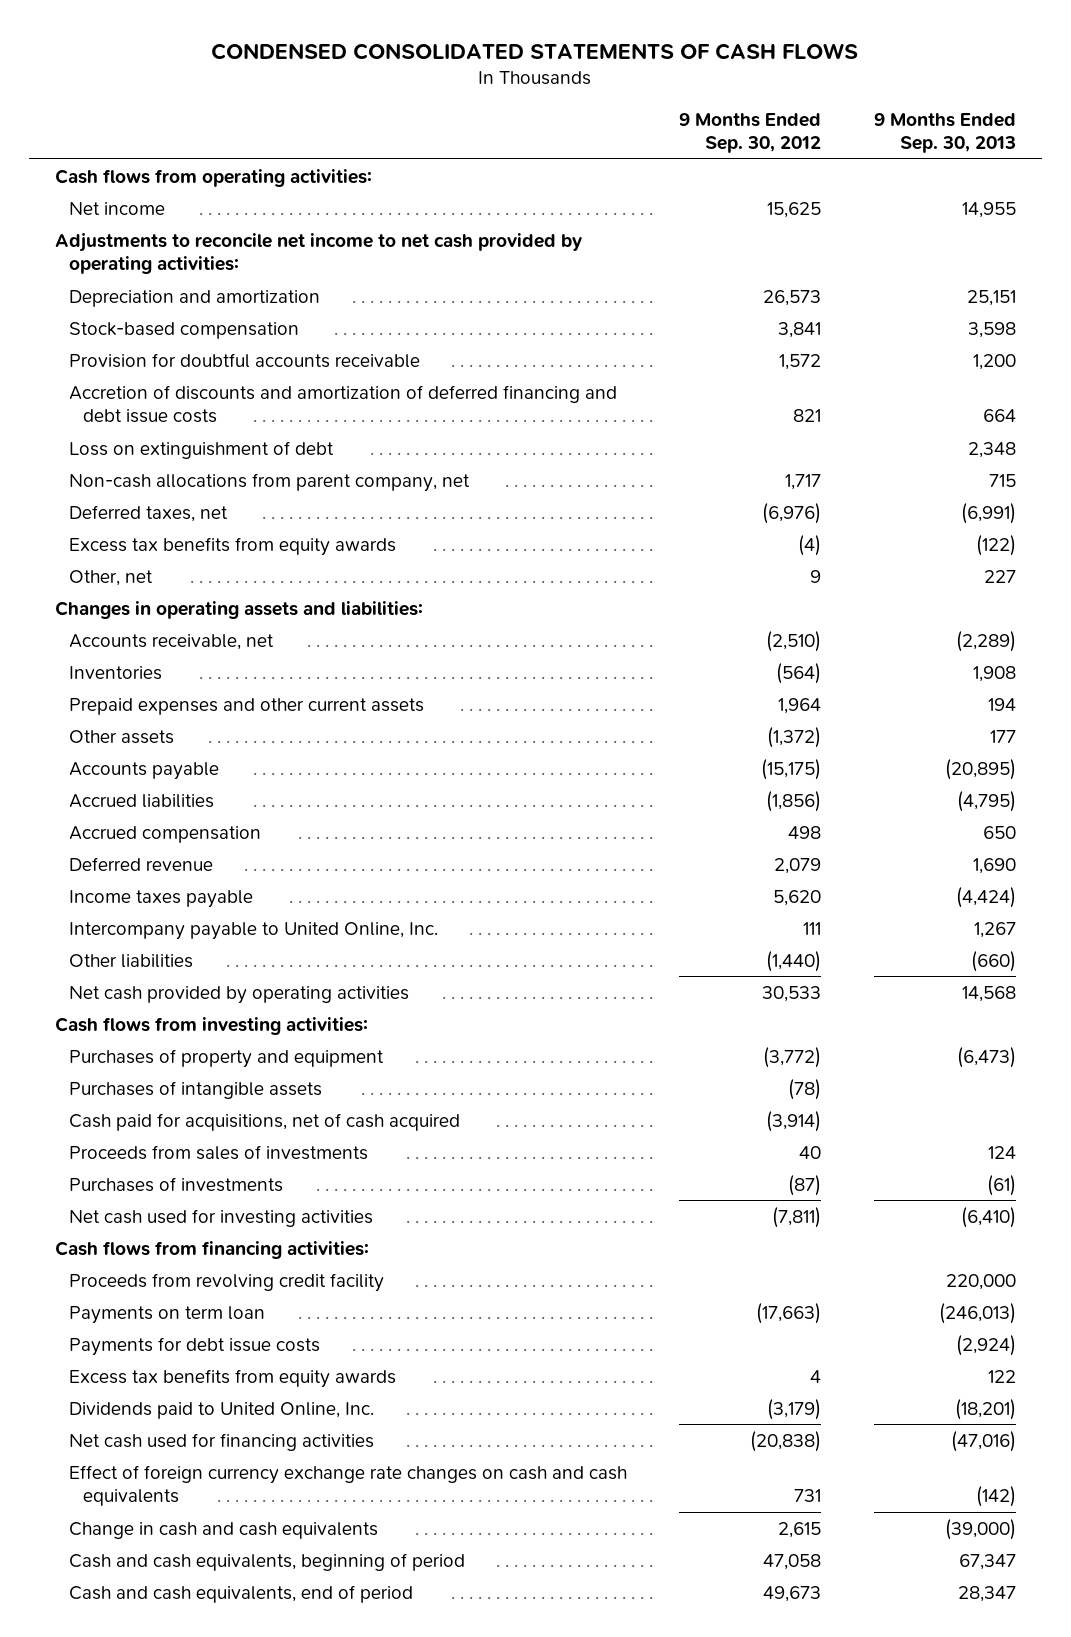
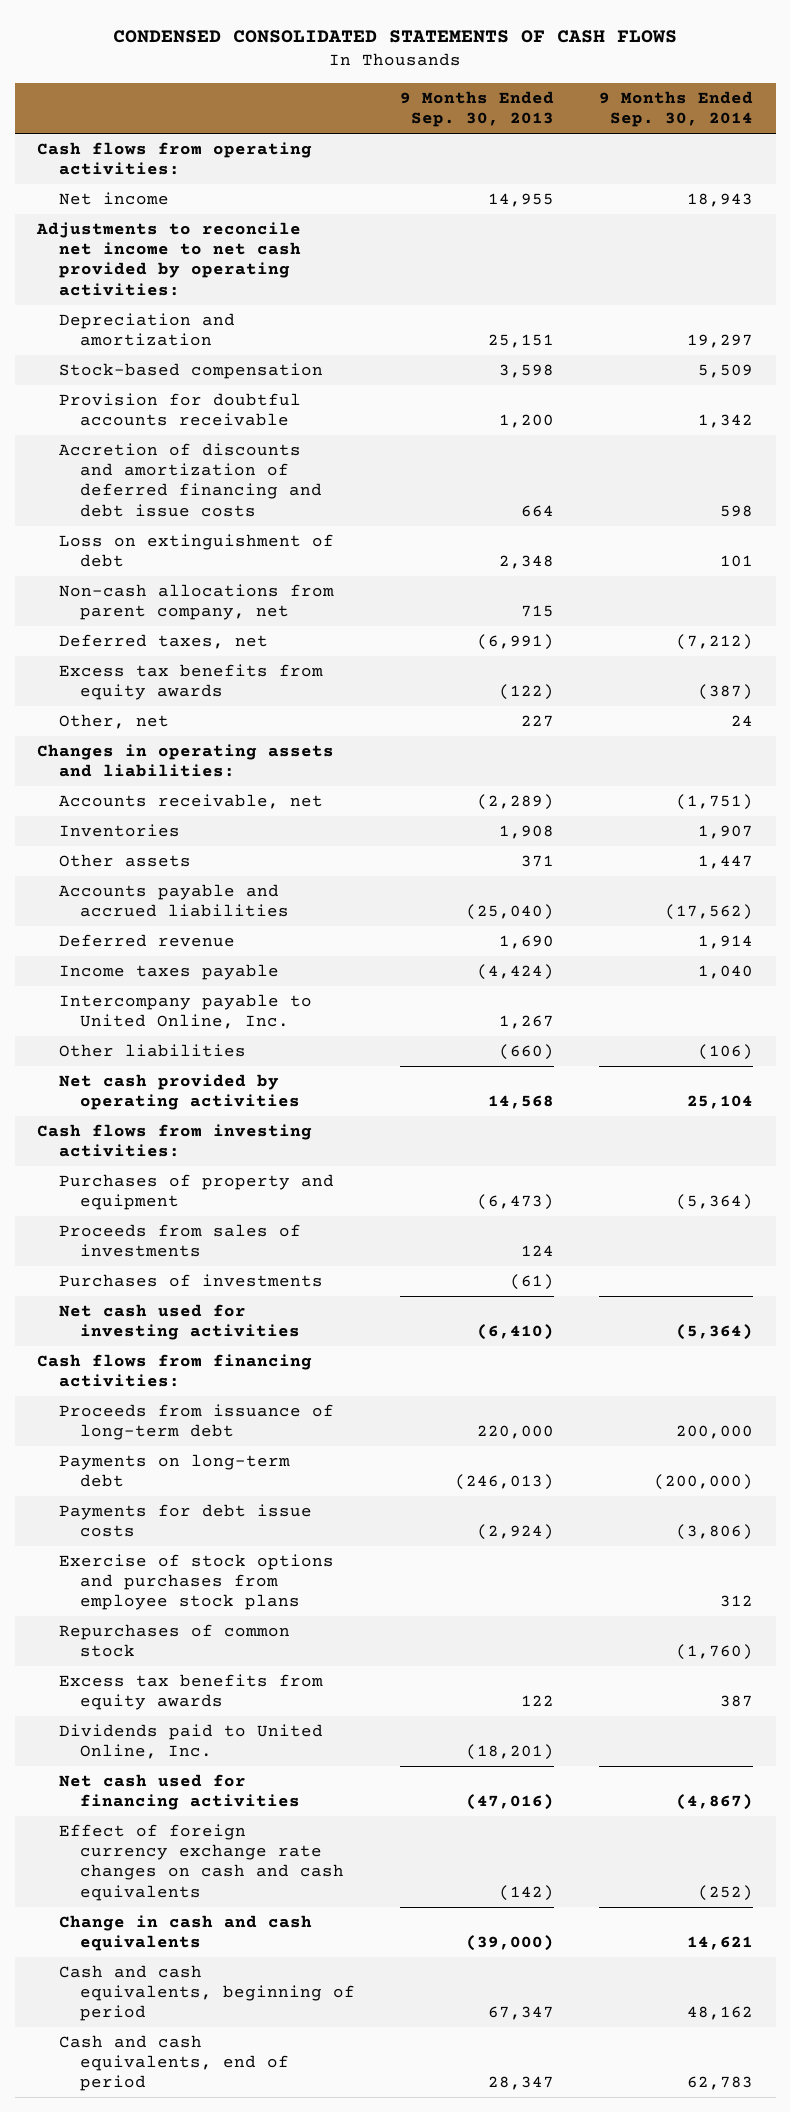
[679,113,822,154] 9 Months Ended Sep. 30, 2012 -> none
none -> [599,91,754,128] 9 Months Ended Sep. 30, 2014
[69,697,425,715] Prepaid expenses and other current assets -> none
[69,761,220,780] Accounts payable -> none
[69,793,215,808] Accrued liabilities -> none
[69,825,262,843] Accrued compensation -> none
[989,729,1016,743] 177 -> [521,855,555,868] 371
none -> [58,884,289,918] Accounts payable and accrued liabilities
[69,1080,323,1099] Purchases of intangible assets -> none
[69,1112,461,1131] Cash paid for acquisitions, net of cash acquired -> none
[69,1272,385,1292] Proceeds from revolving credit facility -> none
none -> [58,1404,334,1441] Proceeds from issuance of long-term debt
[69,1305,266,1324] Payments on term loan -> [58,1454,290,1488] Payments on long-term debt
none -> [58,1554,334,1611] Exercise of stock options and purchases from employee stock plans
none -> [58,1624,290,1658] Repurchases of common stock

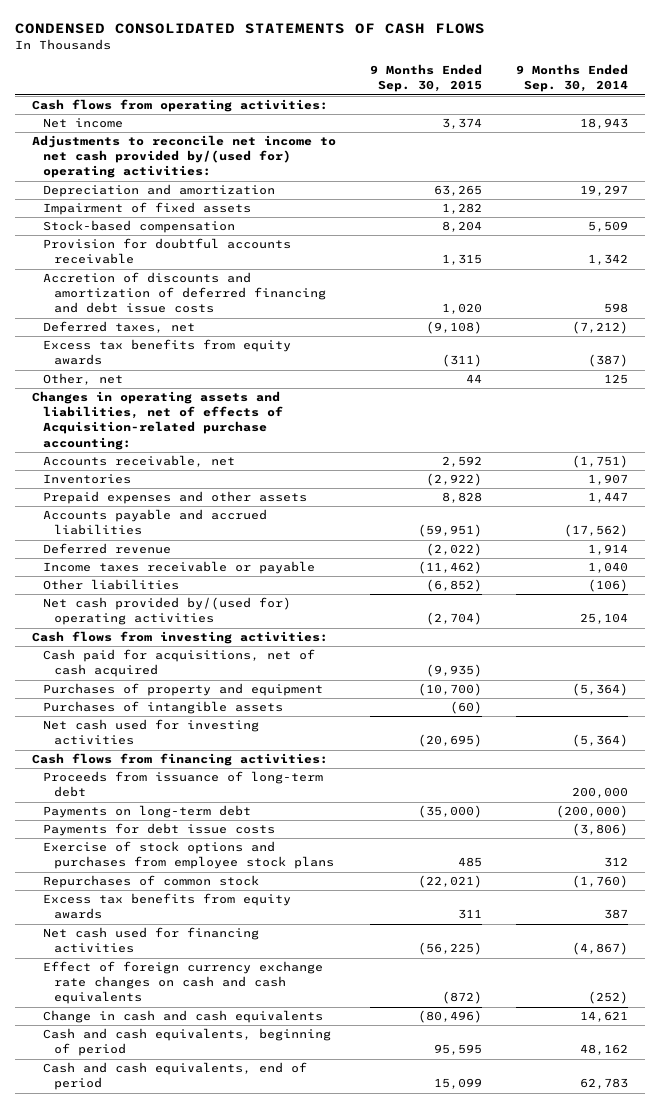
[400,91,555,128] 9 Months Ended Sep. 30, 2013 -> none
none -> [369,64,482,93] 9 Months Ended Sep. 30, 2015
[36,222,302,296] Adjustments to reconcile net income to net cash provided by operating activities: -> [32,135,337,179] Adjustments to reconcile net income to net cash provided by/(used for) operating activities:
none -> [43,202,252,216] Impairment of fixed assets
[58,534,334,568] Loss on extinguishment of debt -> none
[58,584,334,621] Non-cash allocations from parent company, net -> none
[731,715,754,727] 24 -> [603,374,628,385] 125
[37,744,335,778] Changes in operating assets and liabilities: -> [32,391,284,450] Changes in operating assets and liabilities, net of effects of Acquisition-related purchase accounting:
[58,854,191,868] Other assets -> [43,491,308,505] Prepaid expenses and other assets
[58,994,312,1030] Intercompany payable to United Online, Inc. -> none
[58,964,279,981] Income taxes payable -> [43,561,316,575] Income taxes receivable or payable
[58,1074,300,1111] Net cash provided by operating activities -> [43,597,292,626] Net cash provided by/(used for) operating activities
none -> [43,649,316,678] Cash paid for acquisitions, net of cash acquired
[58,1224,301,1258] Proceeds from sales of investments -> none
[58,1274,323,1288] Purchases of investments -> none
none -> [43,701,284,715] Purchases of intangible assets
[58,1724,323,1760] Dividends paid to United Online, Inc. -> none

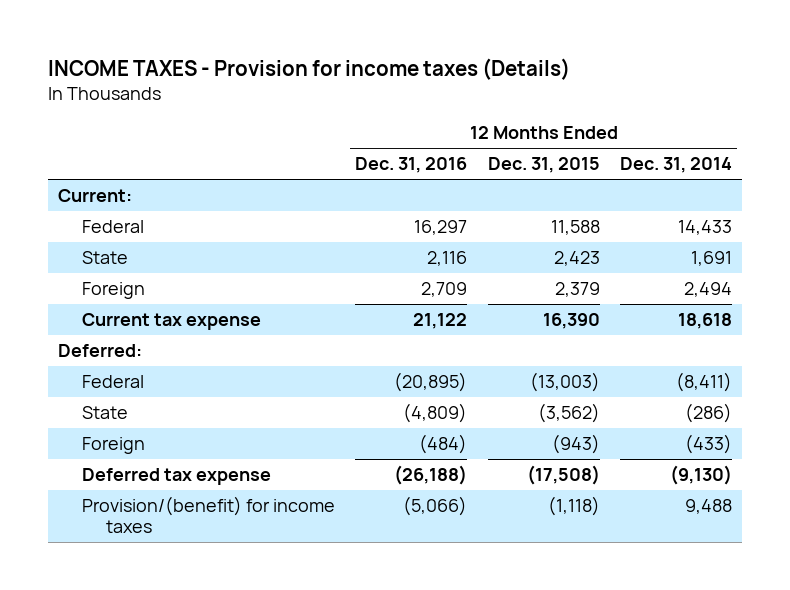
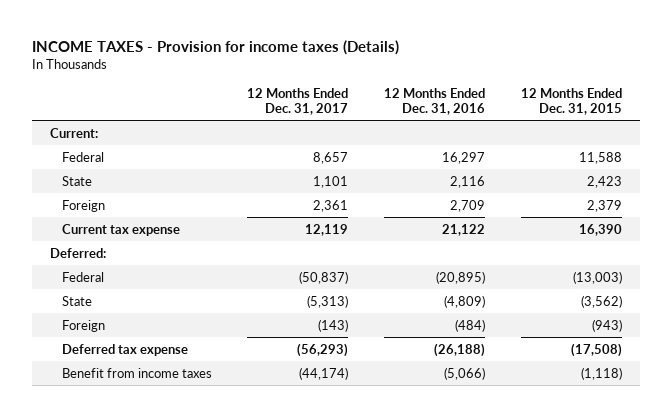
[620,157,733,174] Dec. 31, 2014 -> none
none -> [247,88,349,115] 12 Months Ended Dec. 31, 2017
[81,495,335,533] Provision/(benefit) for income taxes -> [61,367,212,378] Benefit from income taxes

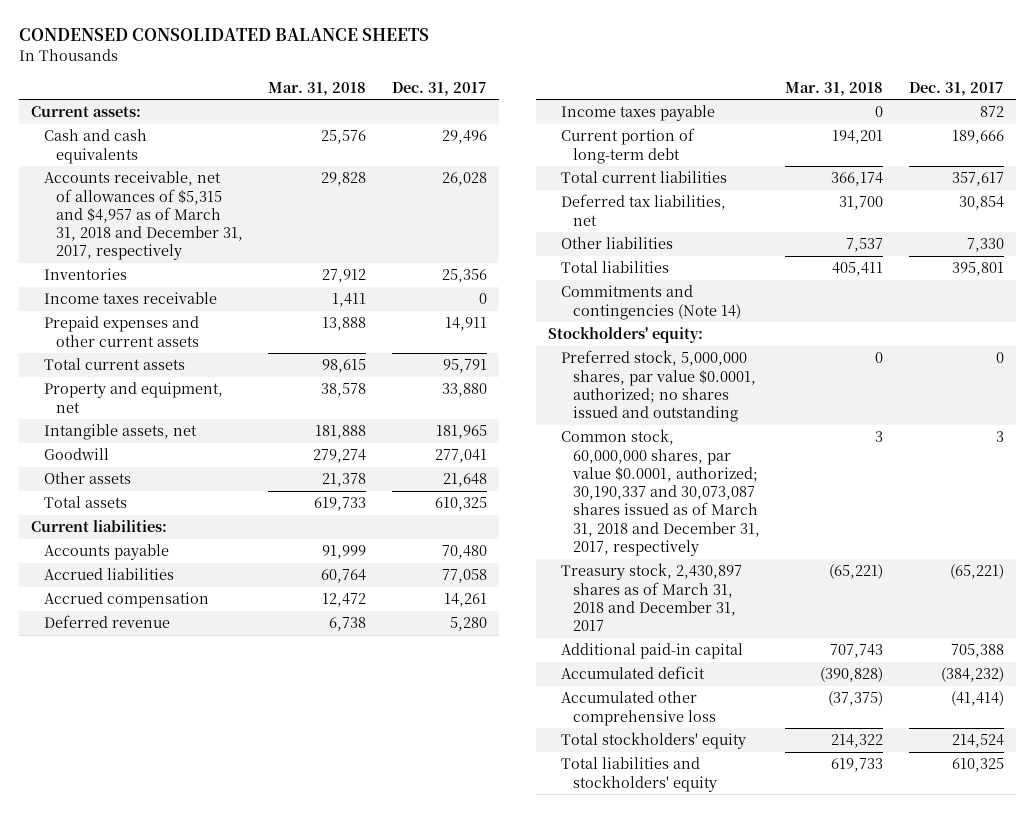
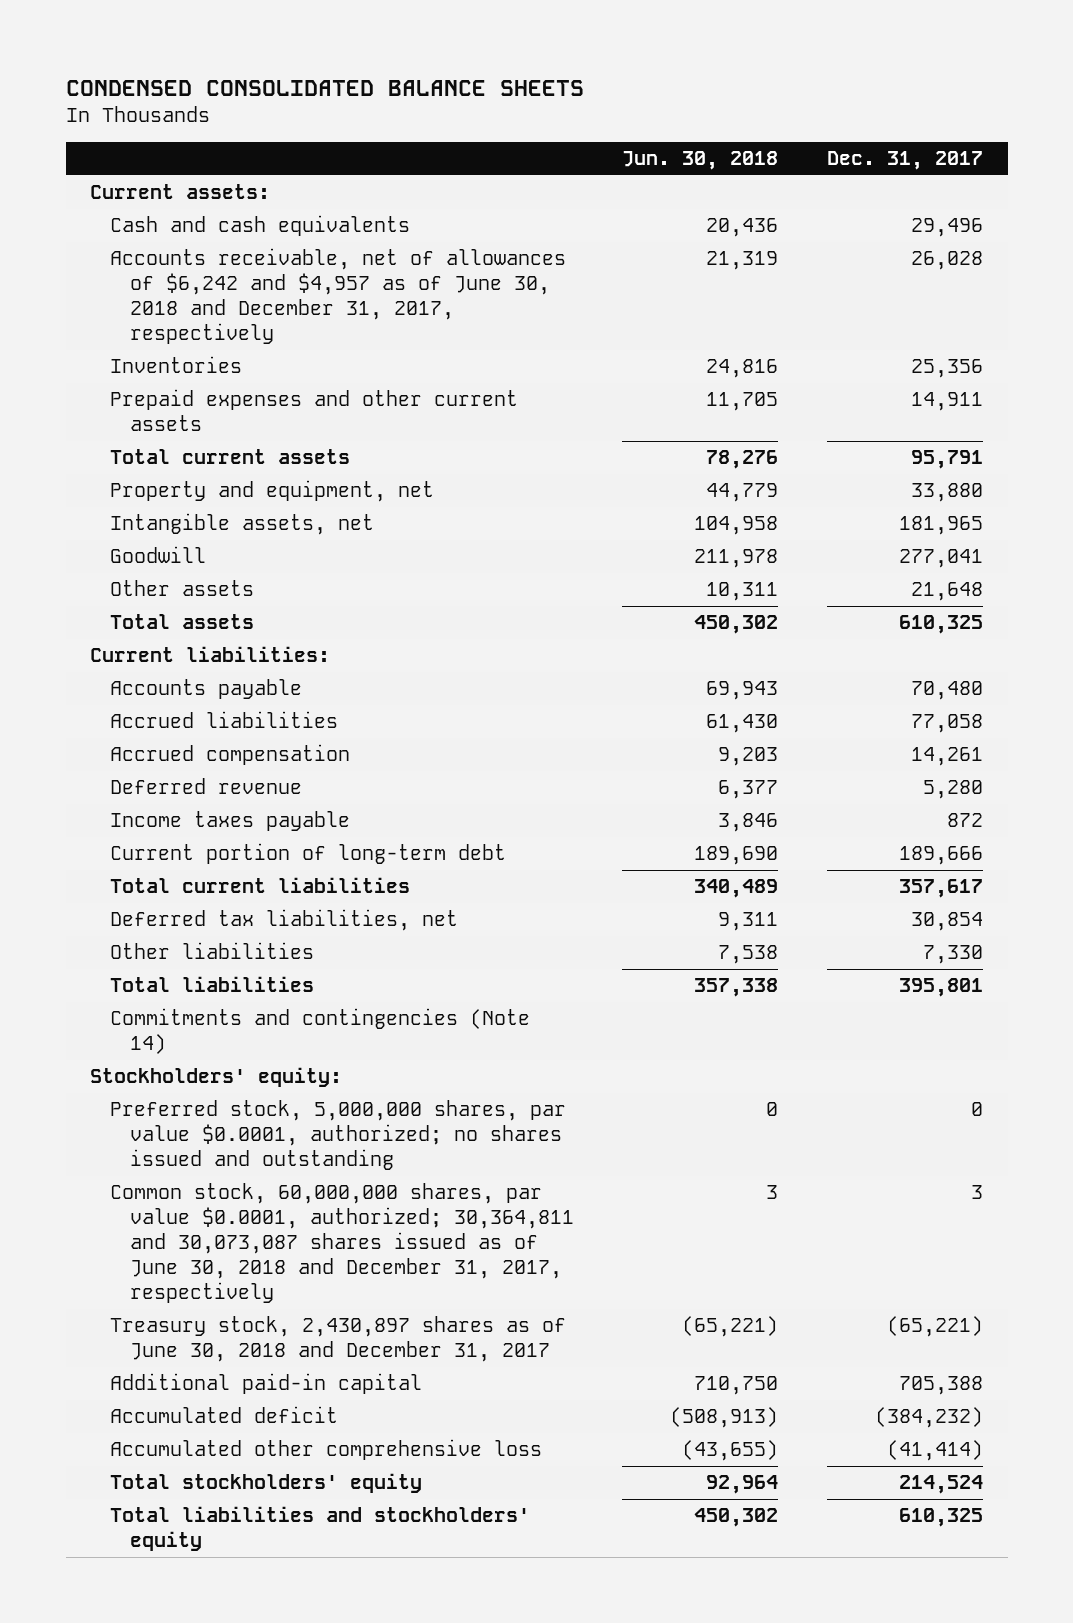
[268,81,367,96] Mar. 31, 2018 -> none
none -> [622,151,779,171] Jun. 30, 2018
[43,171,244,261] Accounts receivable, net of allowances of $5,315 and $4,957 as of March 31, 2018 and December 31, 2017, respectively -> [109,248,566,344] Accounts receivable, net of allowances of $6,242 and $4,957 as of June 30, 2018 and December 31, 2017, respectively
[43,292,217,305] Income taxes receivable -> none
[560,429,761,556] Common stock, 60,000,000 shares, par value $0.0001, authorized; 30,190,337 and 30,073,087 shares issued as of March 31, 2018 and December 31, 2017, respectively -> [109,1183,574,1303] Common stock, 60,000,000 shares, par value $0.0001, authorized; 30,364,811 and 30,073,087 shares issued as of June 30, 2018 and December 31, 2017, respectively
[560,563,742,632] Treasury stock, 2,430,897 shares as of March 31, 2018 and December 31, 2017 -> [109,1316,566,1363] Treasury stock, 2,430,897 shares as of June 30, 2018 and December 31, 2017

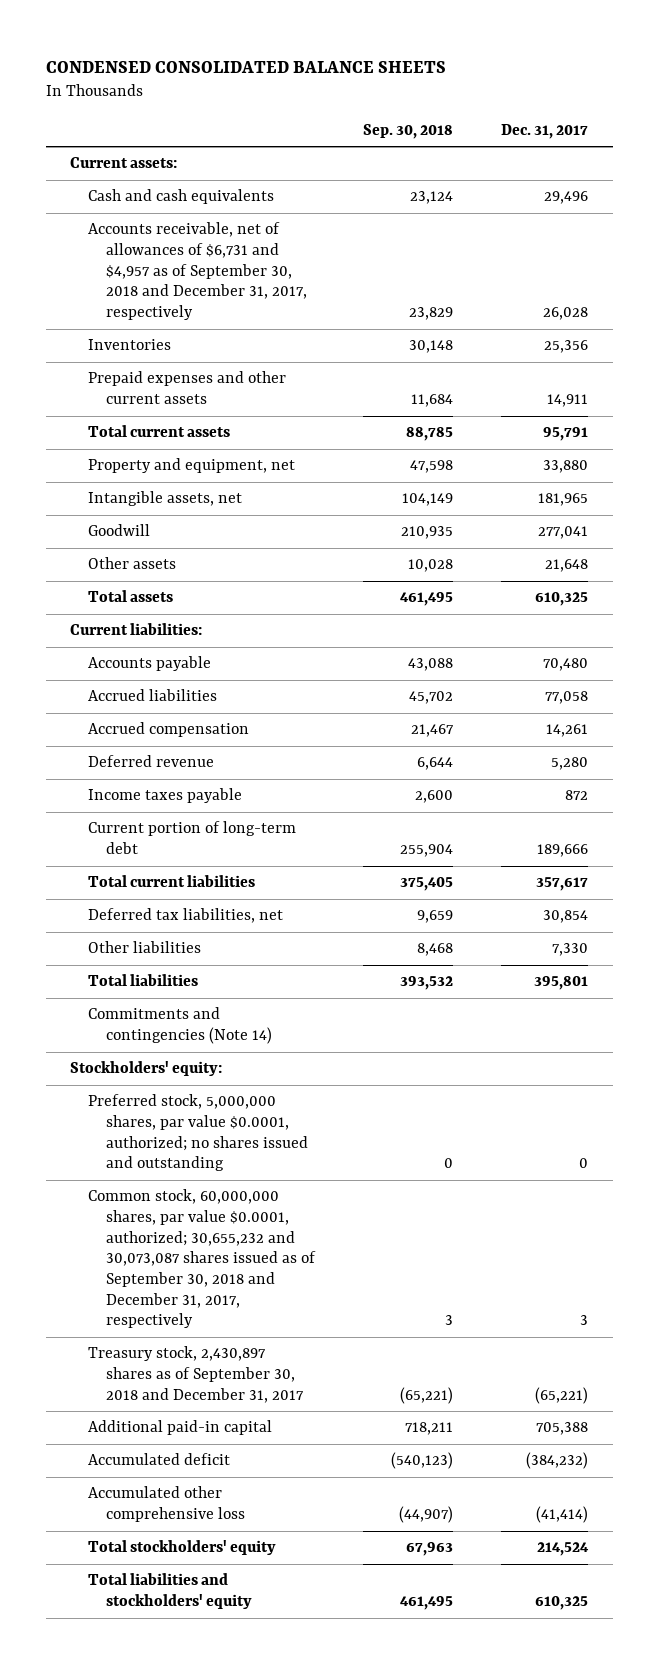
[622,151,779,171] Jun. 30, 2018 -> none
none -> [363,123,454,139] Sep. 30, 2018
[109,248,566,344] Accounts receivable, net of allowances of $6,242 and $4,957 as of June 30, 2018 and December 31, 2017, respectively -> [88,222,308,320] Accounts receivable, net of allowances of $6,731 and $4,957 as of September 30, 2018 and December 31, 2017, respectively
[109,1183,574,1303] Common stock, 60,000,000 shares, par value $0.0001, authorized; 30,364,811 and 30,073,087 shares issued as of June 30, 2018 and December 31, 2017, respectively -> [88,1189,317,1329] Common stock, 60,000,000 shares, par value $0.0001, authorized; 30,655,232 and 30,073,087 shares issued as of September 30, 2018 and December 31, 2017, respectively
[109,1316,566,1363] Treasury stock, 2,430,897 shares as of June 30, 2018 and December 31, 2017 -> [88,1346,305,1403] Treasury stock, 2,430,897 shares as of September 30, 2018 and December 31, 2017

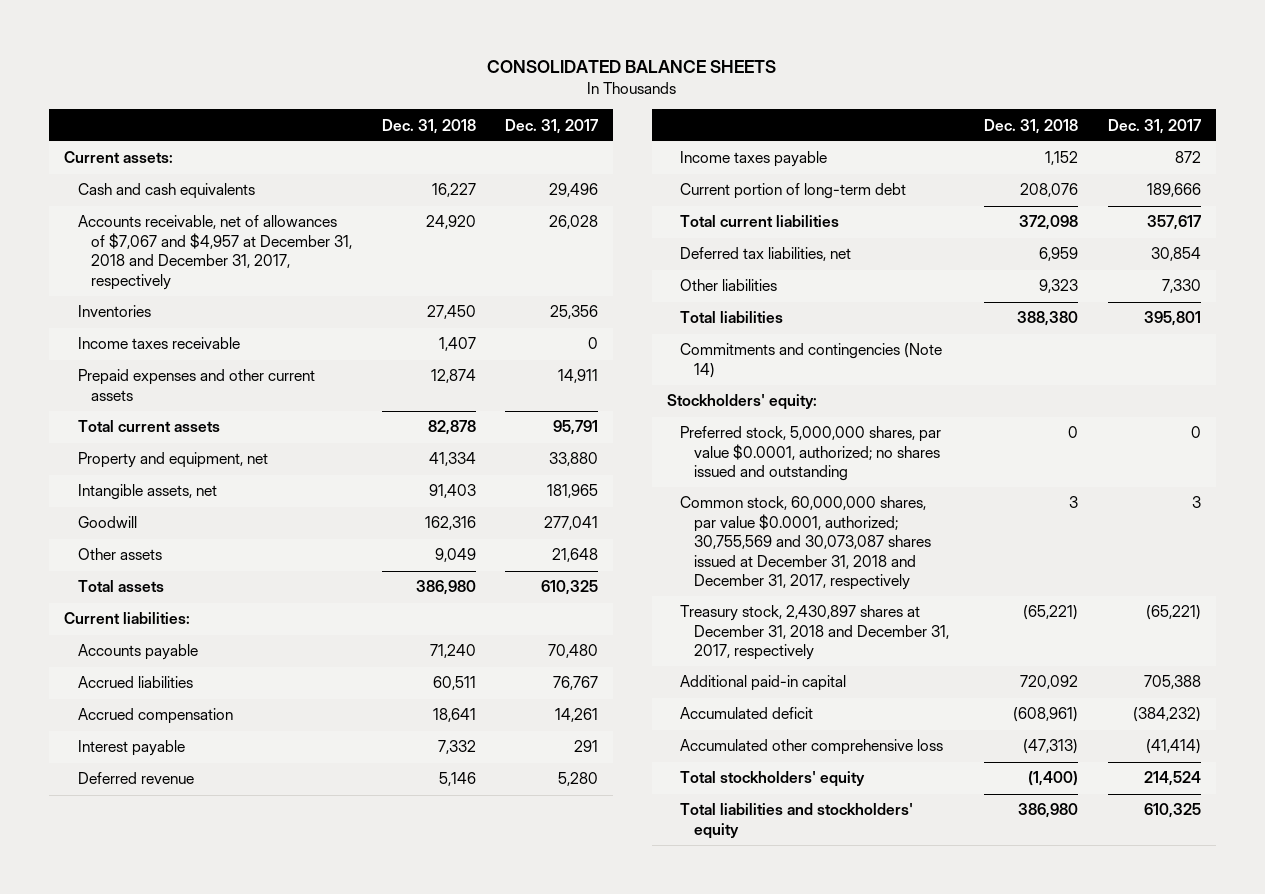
[45,60,446,73] CONDENSED CONSOLIDATED BALANCE SHEETS -> [487,60,777,74] CONSOLIDATED BALANCE SHEETS
[363,123,454,139] Sep. 30, 2018 -> none
none -> [381,118,476,134] Dec. 31, 2018
[88,222,308,320] Accounts receivable, net of allowances of $6,731 and $4,957 as of September 30, 2018 and December 31, 2017, respectively -> [77,215,353,290] Accounts receivable, net of allowances of $7,067 and $4,957 at December 31, 2018 and December 31, 2017, respectively
none -> [77,337,240,350] Income taxes receivable
[545,691,589,705] 77,058 -> [553,676,599,691] 76,767
none -> [77,740,185,757] Interest payable
[88,1189,317,1329] Common stock, 60,000,000 shares, par value $0.0001, authorized; 30,655,232 and 30,073,087 shares issued as of September 30, 2018 and December 31, 2017, respectively -> [680,496,931,590] Common stock, 60,000,000 shares, par value $0.0001, authorized; 30,755,569 and 30,073,087 shares issued at December 31, 2018 and December 31, 2017, respectively
[88,1346,305,1403] Treasury stock, 2,430,897 shares as of September 30, 2018 and December 31, 2017 -> [680,605,949,661] Treasury stock, 2,430,897 shares at December 31, 2018 and December 31, 2017, respectively

